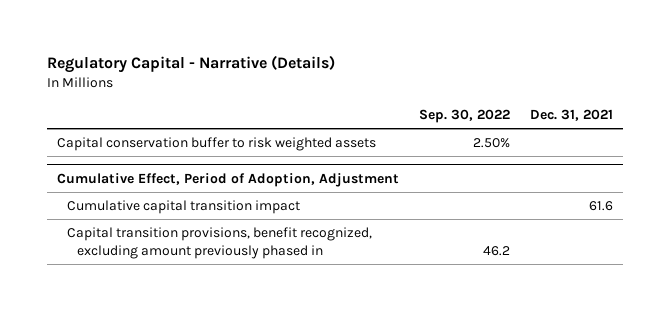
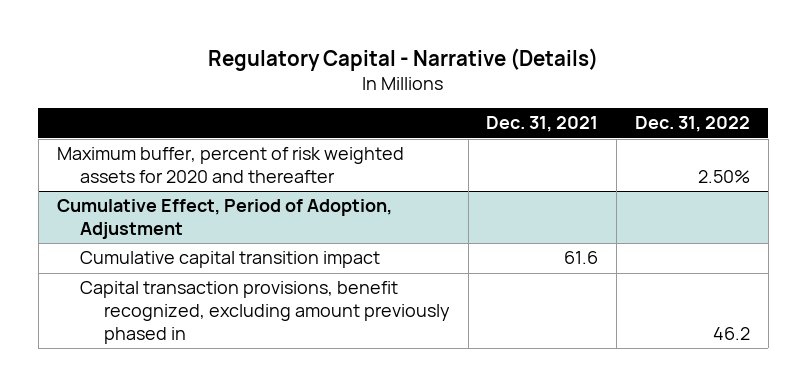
[418,108,510,123] Sep. 30, 2022 -> none
none -> [634,116,750,133] Dec. 31, 2022
[56,136,376,151] Capital conservation buffer to risk weighted assets -> [56,147,404,184] Maximum buffer, percent of risk weighted assets for 2020 and thereafter
[66,226,372,259] Capital transition provisions, benefit recognized, excluding amount previously phased in -> [80,281,450,344] Capital transaction provisions, benefit recognized, excluding amount previously phased in

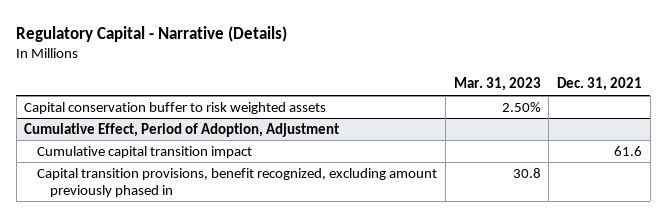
[634,116,750,133] Dec. 31, 2022 -> none
none -> [453,77,541,92] Mar. 31, 2023
[56,147,404,184] Maximum buffer, percent of risk weighted assets for 2020 and thereafter -> [24,101,327,114] Capital conservation buffer to risk weighted assets
[80,281,450,344] Capital transaction provisions, benefit recognized, excluding amount previously phased in -> [36,167,437,197] Capital transition provisions, benefit recognized, excluding amount previously phased in

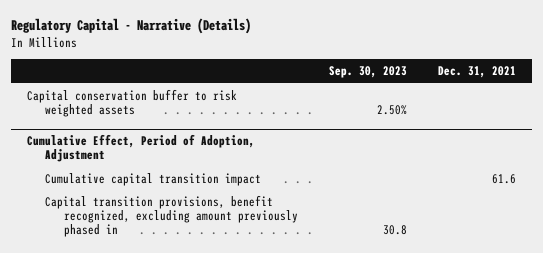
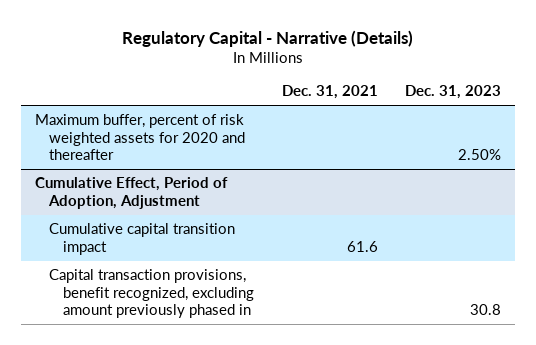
[328,66,407,79] Sep. 30, 2023 -> none
none -> [405,85,502,100] Dec. 31, 2023
[26,88,237,118] Capital conservation buffer to risk weighted assets -> [35,114,246,161] Maximum buffer, percent of risk weighted assets for 2020 and thereafter
[45,194,298,238] Capital transition provisions, benefit recognized, excluding amount previously phased in -> [49,269,255,319] Capital transaction provisions, benefit recognized, excluding amount previously phased in

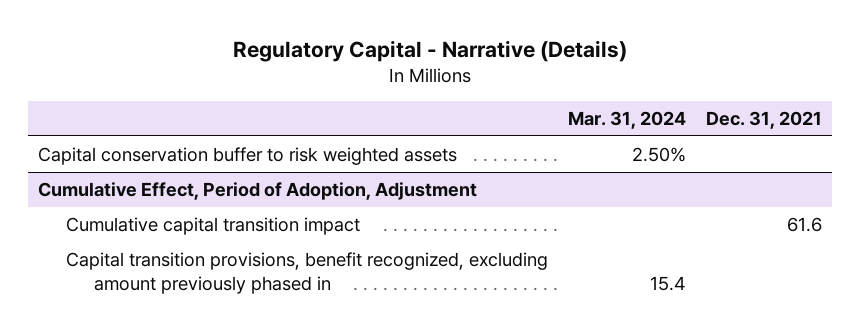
[405,85,502,100] Dec. 31, 2023 -> none
none -> [568,110,687,129] Mar. 31, 2024
[35,114,246,161] Maximum buffer, percent of risk weighted assets for 2020 and thereafter -> [38,147,458,166] Capital conservation buffer to risk weighted assets
[49,269,255,319] Capital transaction provisions, benefit recognized, excluding amount previously phased in -> [66,252,549,294] Capital transition provisions, benefit recognized, excluding amount previously phased in

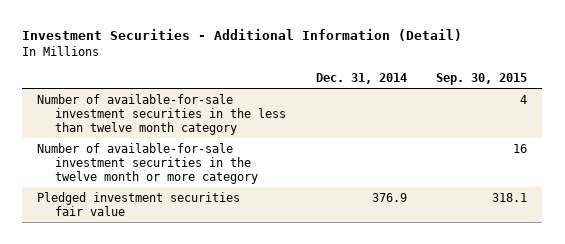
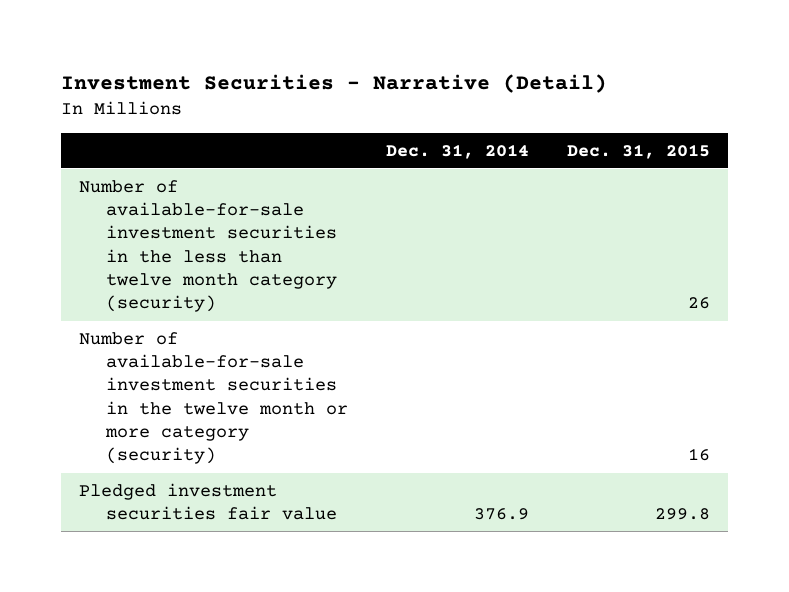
[22,29,463,42] Investment Securities - Additional Information (Detail) -> [60,74,607,94] Investment Securities - Narrative (Detail)
[436,72,528,85] Sep. 30, 2015 -> none
none -> [566,143,710,159] Dec. 31, 2015
[37,93,286,135] Number of available-for-sale investment securities in the less than twelve month category -> [79,179,338,313] Number of available-for-sale investment securities in the less than twelve month category (security)
[37,142,258,184] Number of available-for-sale investment securities in the twelve month or more category -> [79,331,349,465] Number of available-for-sale investment securities in the twelve month or more category (security)

